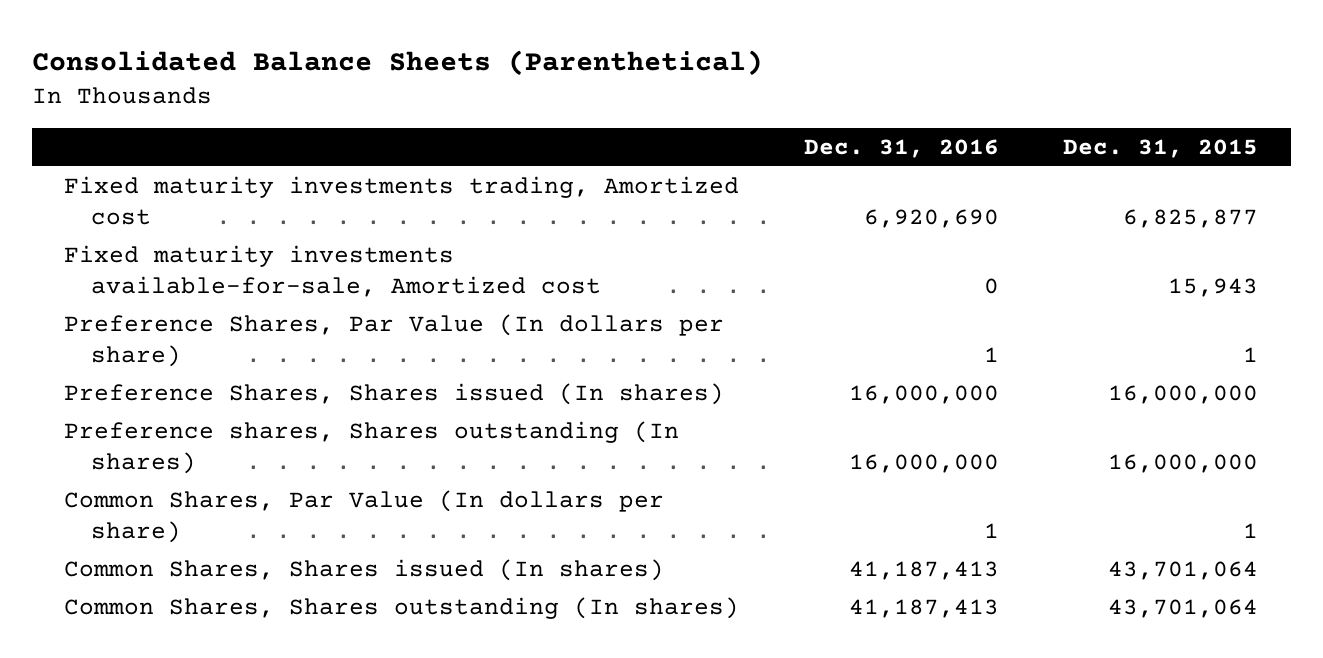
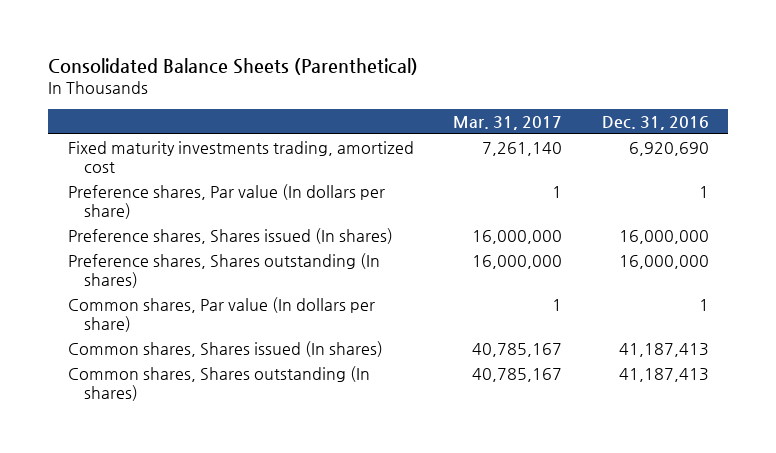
[1063,138,1259,158] Dec. 31, 2015 -> none
none -> [453,115,563,130] Mar. 31, 2017
[64,245,601,298] Fixed maturity investments available-for-sale, Amortized cost -> none
[64,176,740,226] Fixed maturity investments trading, Amortized cost -> [67,140,414,173] Fixed maturity investments trading, amortized cost
[64,314,725,368] Preference Shares, Par Value (In dollars per share) -> [67,183,385,219] Preference shares, Par value (In dollars per share)
[64,383,725,406] Preference Shares, Shares issued (In shares) -> [67,227,393,244] Preference shares, Shares issued (In shares)
[64,490,665,544] Common Shares, Par Value (In dollars per share) -> [67,296,375,332] Common shares, Par value (In dollars per share)
[64,559,665,582] Common Shares, Shares issued (In shares) -> [67,340,383,357] Common shares, Shares issued (In shares)
[64,597,740,620] Common Shares, Shares outstanding (In shares) -> [67,365,370,401] Common shares, Shares outstanding (In shares)

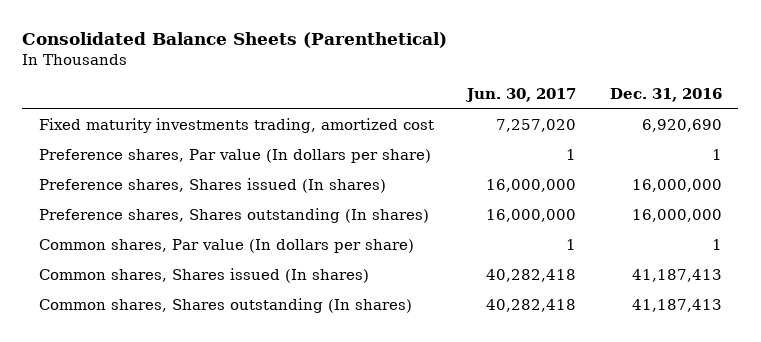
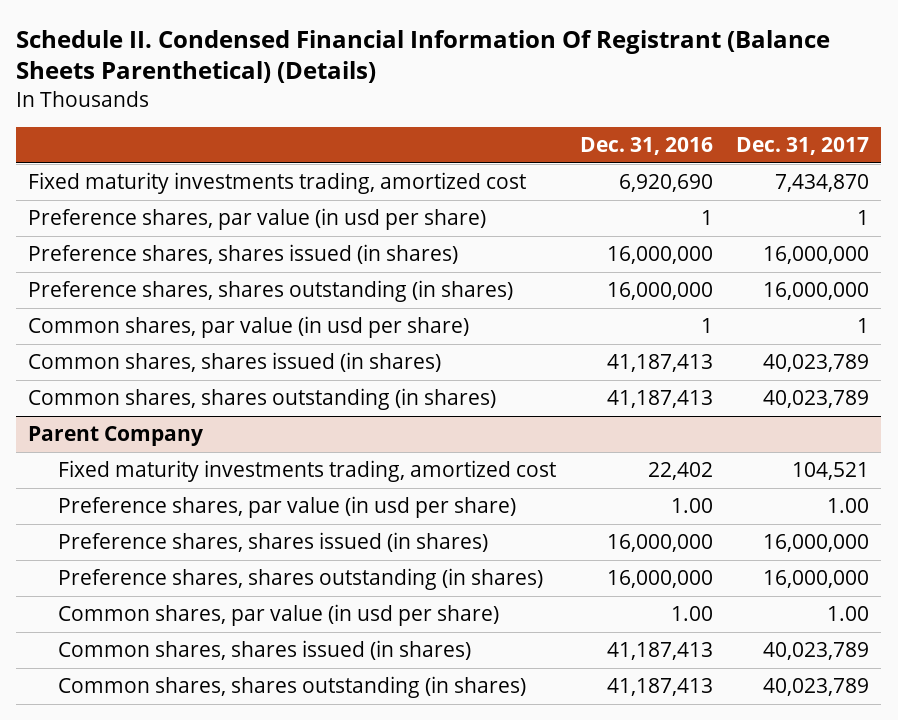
[22,31,448,48] Consolidated Balance Sheets (Parenthetical) -> [16,29,831,84] Schedule II. Condensed Financial Information Of Registrant (Balance Sheets Parenthetical) (Details)
[465,88,577,103] Jun. 30, 2017 -> none
none -> [736,137,870,156] Dec. 31, 2017
[38,149,431,164] Preference shares, Par value (In dollars per share) -> [28,208,487,231] Preference shares, par value (in usd per share)
[38,178,386,194] Preference shares, Shares issued (In shares) -> [28,244,459,265] Preference shares, shares issued (in shares)
[38,208,429,224] Preference shares, Shares outstanding (In shares) -> [28,280,514,303] Preference shares, shares outstanding (in shares)
[38,239,414,254] Common shares, Par value (In dollars per share) -> [28,316,470,339] Common shares, par value (in usd per share)
[38,268,369,284] Common shares, Shares issued (In shares) -> [28,352,442,373] Common shares, shares issued (in shares)
[38,298,412,314] Common shares, Shares outstanding (In shares) -> [28,388,497,411] Common shares, shares outstanding (in shares)
none -> [28,426,204,447] Parent Company
none -> [57,460,556,483] Fixed maturity investments trading, amortized cost
none -> [57,496,516,519] Preference shares, par value (in usd per share)
none -> [57,532,488,553] Preference shares, shares issued (in shares)
none -> [57,568,543,591] Preference shares, shares outstanding (in shares)
none -> [57,604,499,627] Common shares, par value (in usd per share)
none -> [57,640,471,661] Common shares, shares issued (in shares)
none -> [57,676,526,699] Common shares, shares outstanding (in shares)

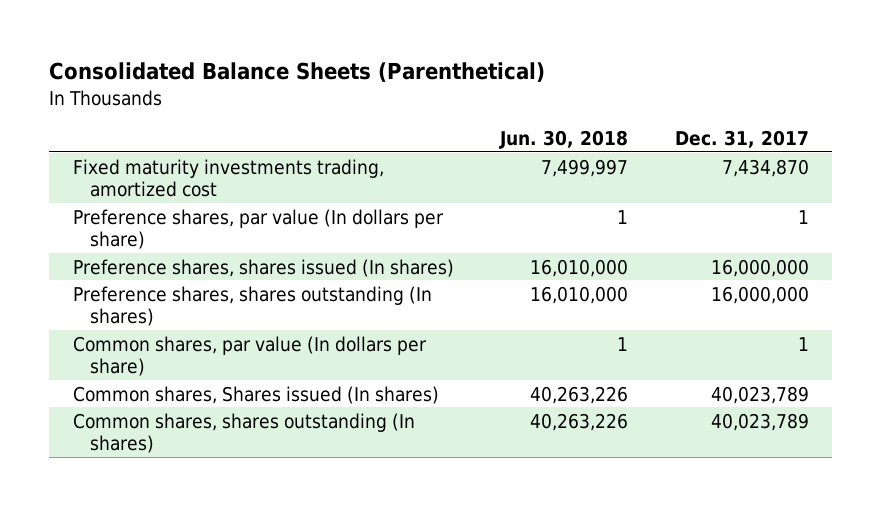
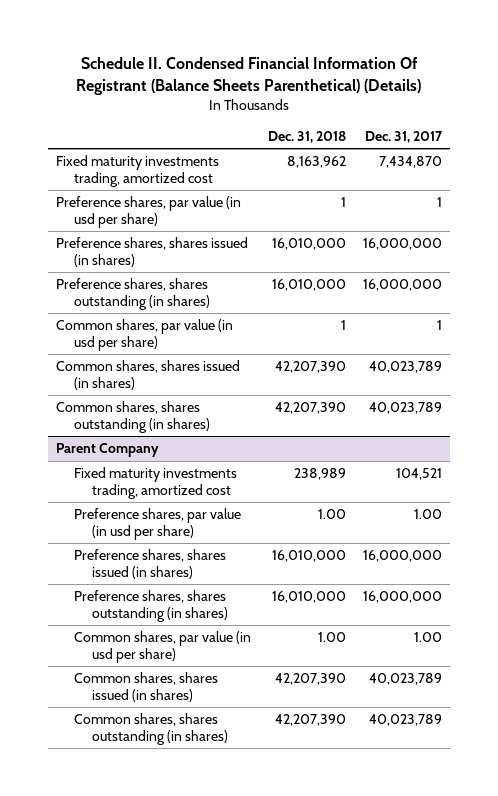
[49,62,546,83] Consolidated Balance Sheets (Parenthetical) -> [75,57,421,95] Schedule II. Condensed Financial Information Of Registrant (Balance Sheets Parenthetical) (Details)
[499,130,629,150] Jun. 30, 2018 -> none
none -> [268,130,347,143] Dec. 31, 2018
[72,208,444,250] Preference shares, par value (In dollars per share) -> [56,196,242,228] Preference shares, par value (in usd per share)
[72,258,454,277] Preference shares, shares issued (In shares) -> [56,237,249,267] Preference shares, shares issued (in shares)
[72,285,432,327] Preference shares, shares outstanding (In shares) -> [56,278,211,310] Preference shares, shares outstanding (in shares)
[72,335,427,377] Common shares, par value (In dollars per share) -> [56,319,234,351] Common shares, par value (in usd per share)
[72,385,439,404] Common shares, Shares issued (In shares) -> [56,360,241,390] Common shares, shares issued (in shares)
[72,412,415,454] Common shares, shares outstanding (In shares) -> [56,401,211,433] Common shares, shares outstanding (in shares)
none -> [56,443,160,458] Parent Company
none -> [74,467,238,499] Fixed maturity investments trading, amortized cost
none -> [74,508,242,540] Preference shares, par value (in usd per share)
none -> [74,549,227,579] Preference shares, shares issued (in shares)
none -> [74,590,229,622] Preference shares, shares outstanding (in shares)
none -> [74,631,252,663] Common shares, par value (in usd per share)
none -> [74,672,219,702] Common shares, shares issued (in shares)
none -> [74,713,229,745] Common shares, shares outstanding (in shares)

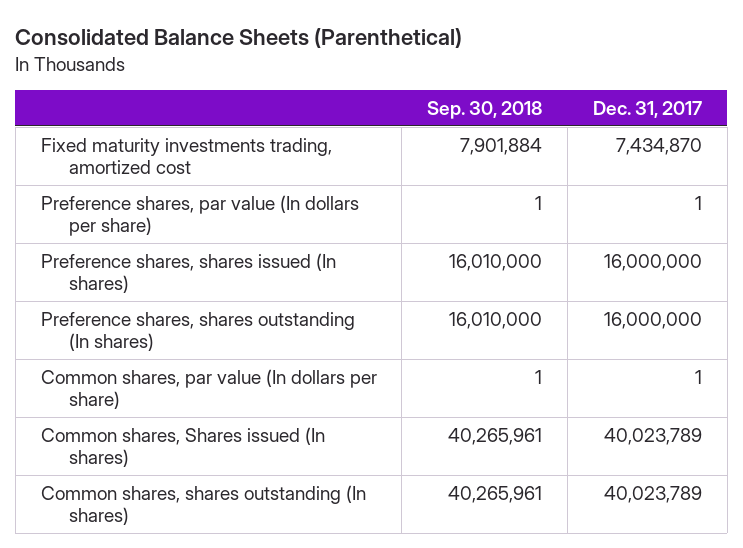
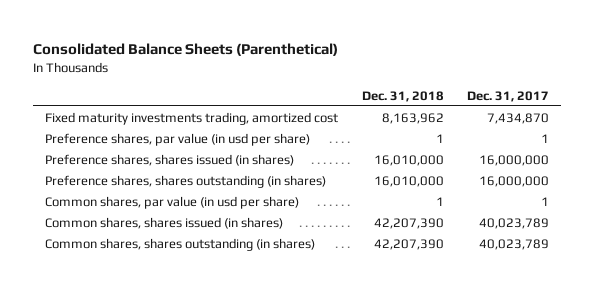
[427,101,543,120] Sep. 30, 2018 -> none
none -> [361,90,444,102] Dec. 31, 2018
[40,194,359,237] Preference shares, par value (In dollars per share) -> [45,132,311,146] Preference shares, par value (in usd per share)
[40,252,336,294] Preference shares, shares issued (In shares) -> [45,153,295,166] Preference shares, shares issued (in shares)
[40,311,355,352] Preference shares, shares outstanding (In shares) -> [45,174,327,188] Preference shares, shares outstanding (in shares)
[40,368,377,410] Common shares, par value (In dollars per share) -> [45,195,300,209] Common shares, par value (in usd per share)
[40,426,325,468] Common shares, Shares issued (In shares) -> [45,216,284,229] Common shares, shares issued (in shares)
[40,484,366,526] Common shares, shares outstanding (In shares) -> [45,237,316,251] Common shares, shares outstanding (in shares)

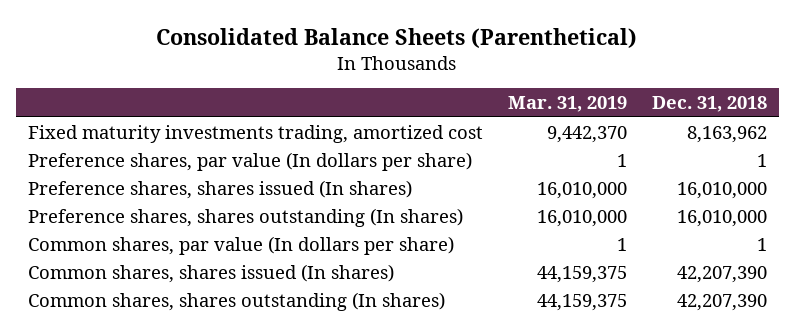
[467,90,550,102] Dec. 31, 2017 -> none
none -> [507,96,627,113] Mar. 31, 2019
[45,132,311,146] Preference shares, par value (in usd per share) -> [28,151,473,171] Preference shares, par value (In dollars per share)
[45,153,295,166] Preference shares, shares issued (in shares) -> [28,179,413,199] Preference shares, shares issued (In shares)
[45,174,327,188] Preference shares, shares outstanding (in shares) -> [28,207,464,227] Preference shares, shares outstanding (In shares)
[45,195,300,209] Common shares, par value (in usd per share) -> [28,235,455,255] Common shares, par value (In dollars per share)
[45,216,284,229] Common shares, shares issued (in shares) -> [28,263,395,283] Common shares, shares issued (In shares)
[45,237,316,251] Common shares, shares outstanding (in shares) -> [28,291,446,311] Common shares, shares outstanding (In shares)

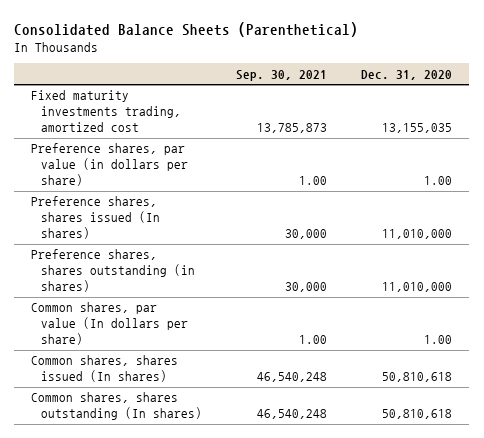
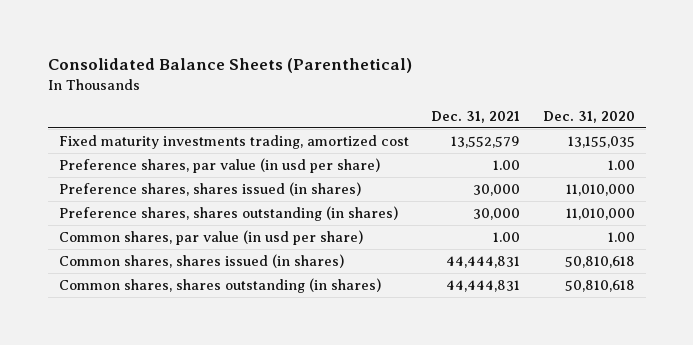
[236,69,328,81] Sep. 30, 2021 -> none
none -> [431,110,521,123] Dec. 31, 2021
[31,143,189,187] Preference shares, par value (in dollars per share) -> [58,157,380,173] Preference shares, par value (in usd per share)
[31,196,161,240] Preference shares, shares issued (In shares) -> [58,181,361,196] Preference shares, shares issued (in shares)
[31,302,189,346] Common shares, par value (In dollars per share) -> [58,229,363,245] Common shares, par value (in usd per share)
[31,355,179,383] Common shares, shares issued (In shares) -> [58,253,344,268] Common shares, shares issued (in shares)
[31,392,203,421] Common shares, shares outstanding (In shares) -> [58,277,381,293] Common shares, shares outstanding (in shares)

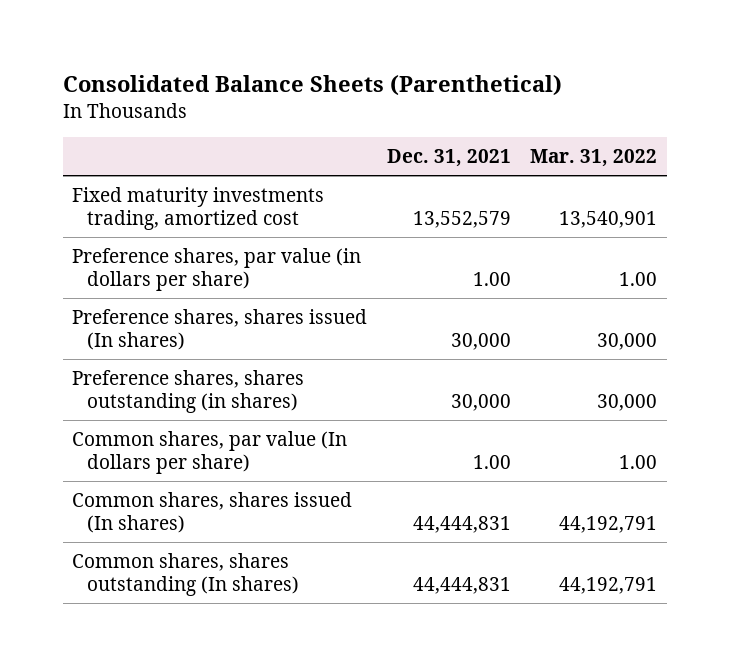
[542,110,635,123] Dec. 31, 2020 -> none
none -> [530,149,658,168] Mar. 31, 2022
[58,157,380,173] Preference shares, par value (in usd per share) -> [72,247,362,292] Preference shares, par value (in dollars per share)
[58,181,361,196] Preference shares, shares issued (in shares) -> [72,308,368,351] Preference shares, shares issued (In shares)
[58,229,363,245] Common shares, par value (in usd per share) -> [72,430,348,475] Common shares, par value (In dollars per share)
[58,253,344,268] Common shares, shares issued (in shares) -> [72,491,353,534] Common shares, shares issued (In shares)
[58,277,381,293] Common shares, shares outstanding (in shares) -> [72,552,299,597] Common shares, shares outstanding (In shares)

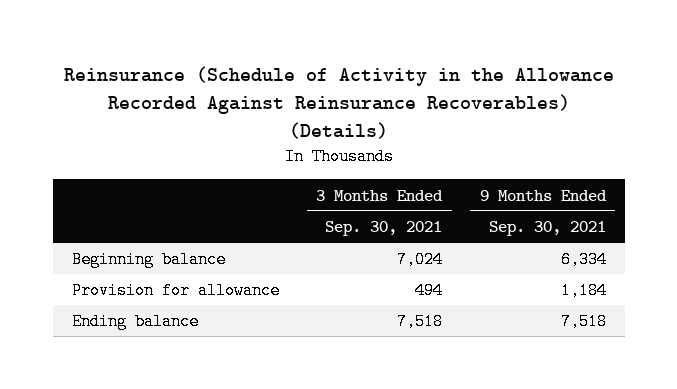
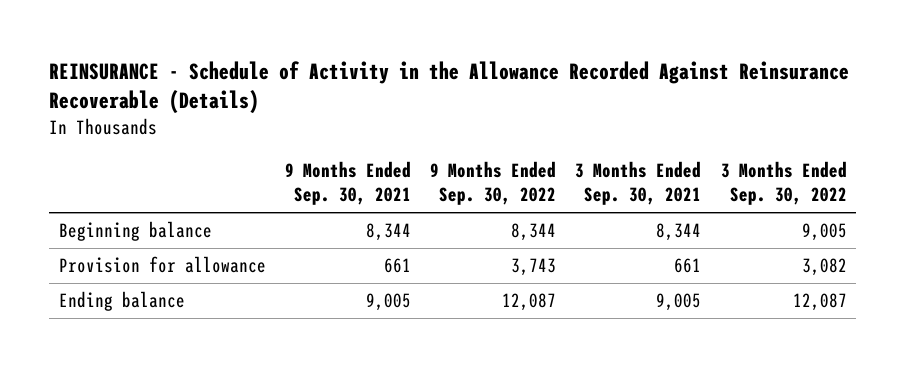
[63,65,614,139] Reinsurance (Schedule of Activity in the Allowance Recorded Against Reinsurance Recoverables) (Details) -> [49,60,850,115] REINSURANCE - Schedule of Activity in the Allowance Recorded Against Reinsurance Recoverable (Details)
none -> [430,161,557,206] 9 Months Ended Sep. 30, 2022
none -> [720,161,847,206] 3 Months Ended Sep. 30, 2022
[397,251,444,269] 7,024 -> [656,223,702,242] 8,344
[560,251,607,269] 6,334 -> [365,223,411,242] 8,344
[415,282,444,300] 494 -> [674,258,702,274] 661
[560,282,607,300] 1,184 -> [383,258,411,274] 661
[397,313,444,331] 7,518 -> [656,293,702,312] 9,005
[560,313,607,331] 7,518 -> [365,293,411,312] 9,005

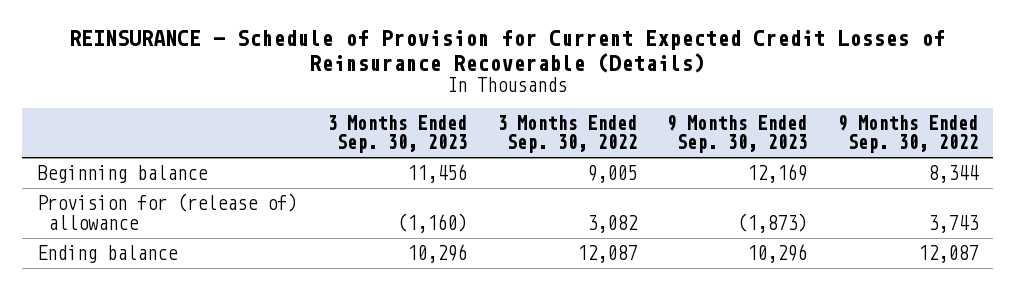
[49,60,850,115] REINSURANCE - Schedule of Activity in the Allowance Recorded Against Reinsurance Recoverable (Details) -> [69,30,946,73] REINSURANCE - Schedule of Provision for Current Expected Credit Losses of Reinsurance Recoverable (Details)
[284,161,411,206] 9 Months Ended Sep. 30, 2021 -> none
[575,161,702,206] 3 Months Ended Sep. 30, 2021 -> none
none -> [327,115,468,154] 3 Months Ended Sep. 30, 2023
none -> [667,115,808,154] 9 Months Ended Sep. 30, 2023
[58,256,266,274] Provision for allowance -> [37,193,298,230] Provision for (release of) allowance

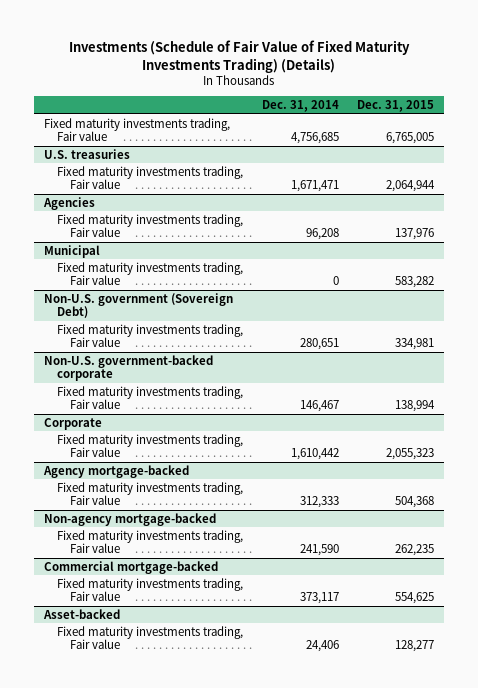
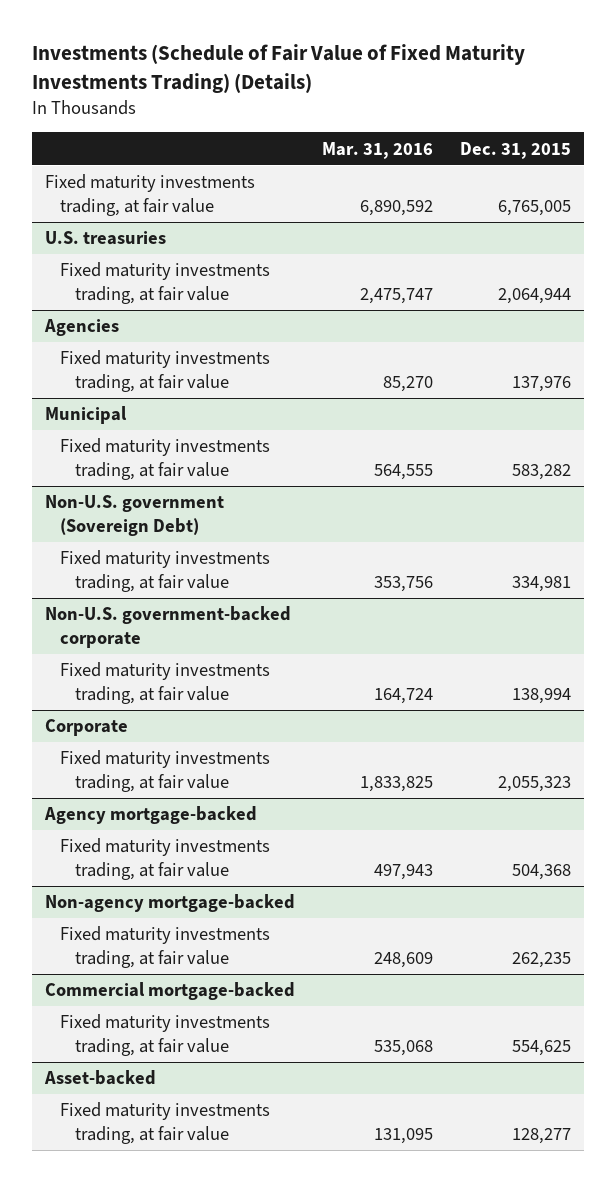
[261,100,339,113] Dec. 31, 2014 -> none
none -> [322,141,434,159] Mar. 31, 2016
[43,117,230,142] Fixed maturity investments trading, Fair value -> [45,174,256,216] Fixed maturity investments trading, at fair value
[56,165,243,190] Fixed maturity investments trading, Fair value -> [60,262,271,304] Fixed maturity investments trading, at fair value
[56,213,243,238] Fixed maturity investments trading, Fair value -> [60,350,271,392] Fixed maturity investments trading, at fair value
[56,261,243,286] Fixed maturity investments trading, Fair value -> [60,438,271,480] Fixed maturity investments trading, at fair value
[56,323,243,348] Fixed maturity investments trading, Fair value -> [60,550,271,592] Fixed maturity investments trading, at fair value
[56,385,243,410] Fixed maturity investments trading, Fair value -> [60,662,271,704] Fixed maturity investments trading, at fair value
[56,433,243,458] Fixed maturity investments trading, Fair value -> [60,750,271,792] Fixed maturity investments trading, at fair value
[56,481,243,506] Fixed maturity investments trading, Fair value -> [60,838,271,880] Fixed maturity investments trading, at fair value
[56,529,243,554] Fixed maturity investments trading, Fair value -> [60,926,271,968] Fixed maturity investments trading, at fair value
[56,577,243,602] Fixed maturity investments trading, Fair value -> [60,1014,271,1056] Fixed maturity investments trading, at fair value
[56,625,243,650] Fixed maturity investments trading, Fair value -> [60,1102,271,1144] Fixed maturity investments trading, at fair value

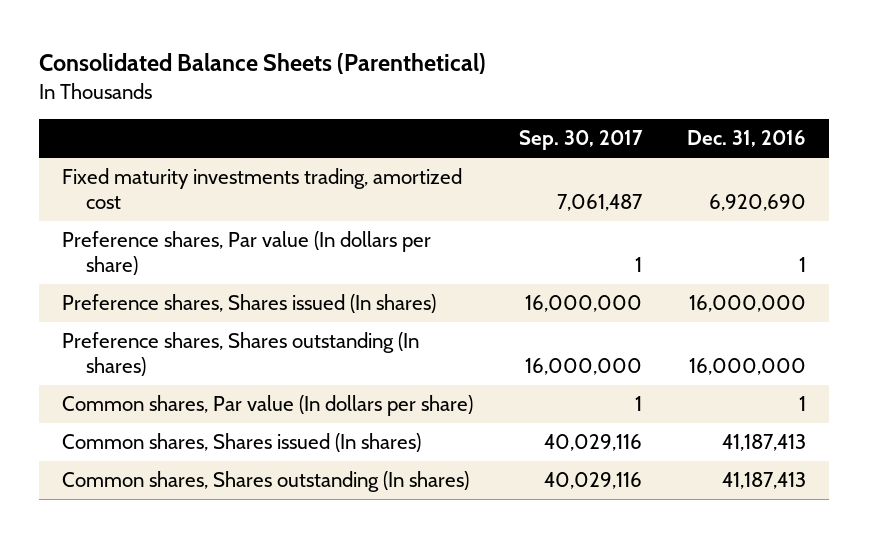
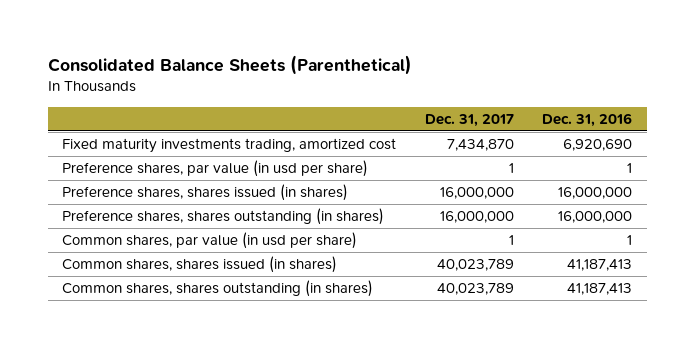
[518,130,643,151] Sep. 30, 2017 -> none
none -> [424,113,514,127] Dec. 31, 2017
[62,231,432,276] Preference shares, Par value (In dollars per share) -> [61,160,368,178] Preference shares, par value (in usd per share)
[62,294,437,314] Preference shares, Shares issued (In shares) -> [61,184,348,202] Preference shares, shares issued (in shares)
[62,332,420,377] Preference shares, Shares outstanding (In shares) -> [61,208,384,226] Preference shares, shares outstanding (in shares)
[62,395,474,417] Common shares, Par value (In dollars per share) -> [61,232,357,250] Common shares, par value (in usd per share)
[62,433,422,453] Common shares, Shares issued (In shares) -> [61,256,337,274] Common shares, shares issued (in shares)
[62,471,470,493] Common shares, Shares outstanding (In shares) -> [61,280,373,298] Common shares, shares outstanding (in shares)

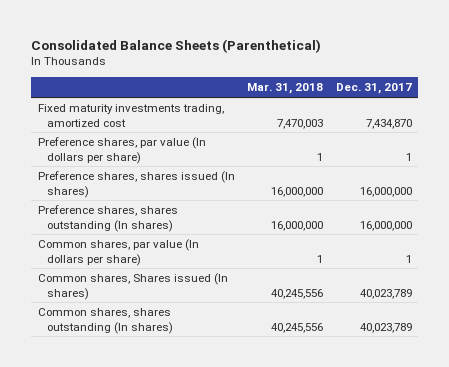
[542,112,633,127] Dec. 31, 2016 -> none
none -> [247,83,324,95] Mar. 31, 2018
[61,160,368,178] Preference shares, par value (in usd per share) -> [37,137,206,164] Preference shares, par value (In dollars per share)
[61,184,348,202] Preference shares, shares issued (in shares) -> [37,171,235,198] Preference shares, shares issued (In shares)
[61,208,384,226] Preference shares, shares outstanding (in shares) -> [37,205,178,232] Preference shares, shares outstanding (In shares)
[61,232,357,250] Common shares, par value (in usd per share) -> [37,239,199,266] Common shares, par value (In dollars per share)
[61,256,337,274] Common shares, shares issued (in shares) -> [37,273,228,300] Common shares, Shares issued (In shares)
[61,280,373,298] Common shares, shares outstanding (in shares) -> [37,308,174,334] Common shares, shares outstanding (In shares)

